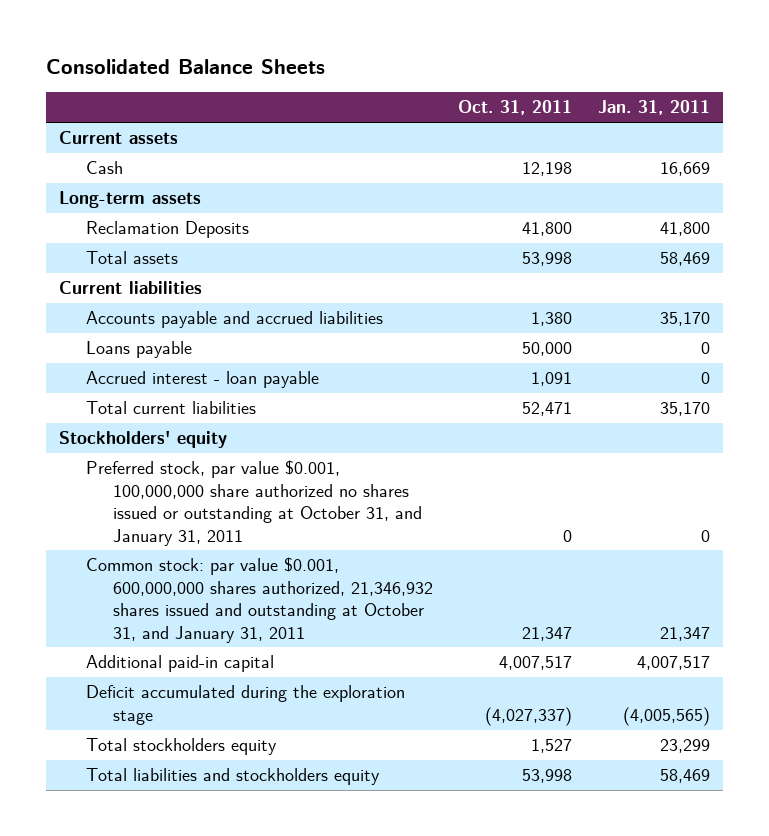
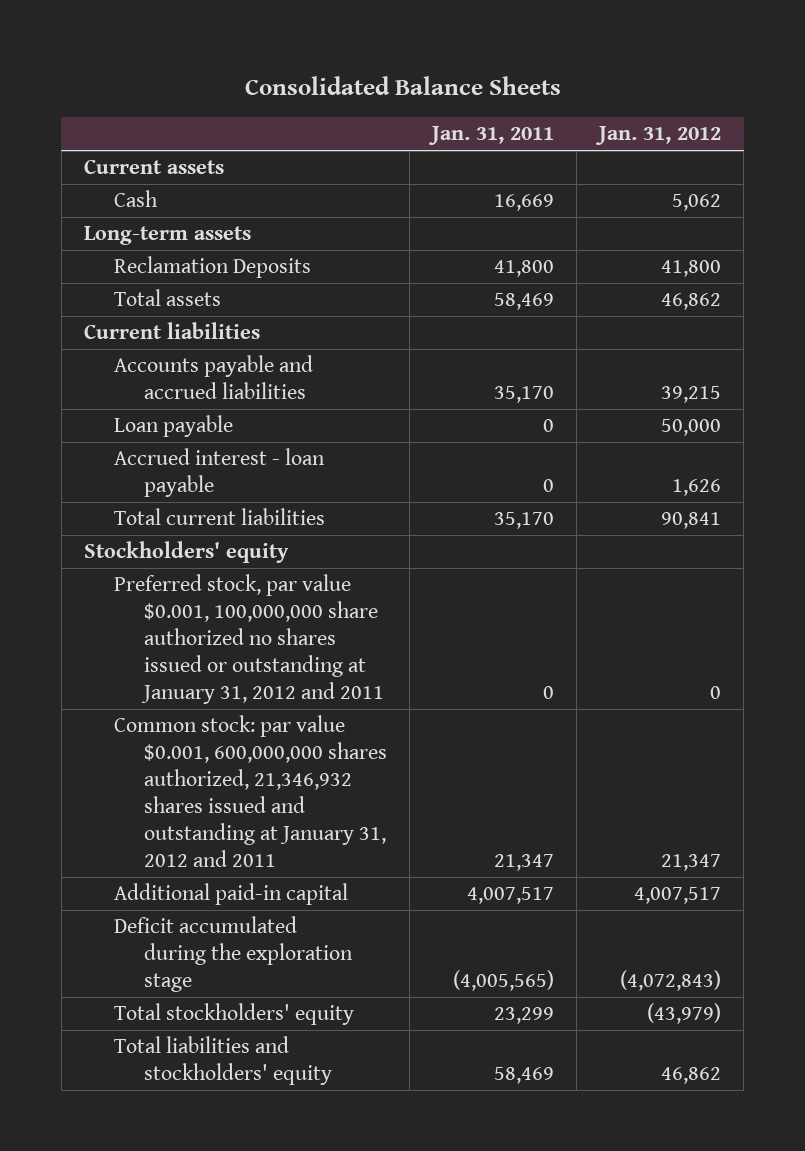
[458,100,573,116] Oct. 31, 2011 -> none
none -> [595,126,722,146] Jan. 31, 2012
[85,341,192,359] Loans payable -> [113,415,233,438] Loan payable
[85,460,422,546] Preferred stock, par value $0.001, 100,000,000 share authorized no shares issued or outstanding at October 31, and January 31, 2011 -> [113,574,384,705] Preferred stock, par value $0.001, 100,000,000 share authorized no shares issued or outstanding at January 31, 2012 and 2011
[85,557,433,643] Common stock: par value $0.001, 600,000,000 shares authorized, 21,346,932 shares issued and outstanding at October 31, and January 31, 2011 -> [113,715,387,868] Common stock: par value $0.001, 600,000,000 shares authorized, 21,346,932 shares issued and outstanding at January 31, 2012 and 2011
[85,738,277,756] Total stockholders equity -> [113,1003,354,1026] Total stockholders' equity
[85,768,380,786] Total liabilities and stockholders equity -> [113,1036,332,1086] Total liabilities and stockholders' equity

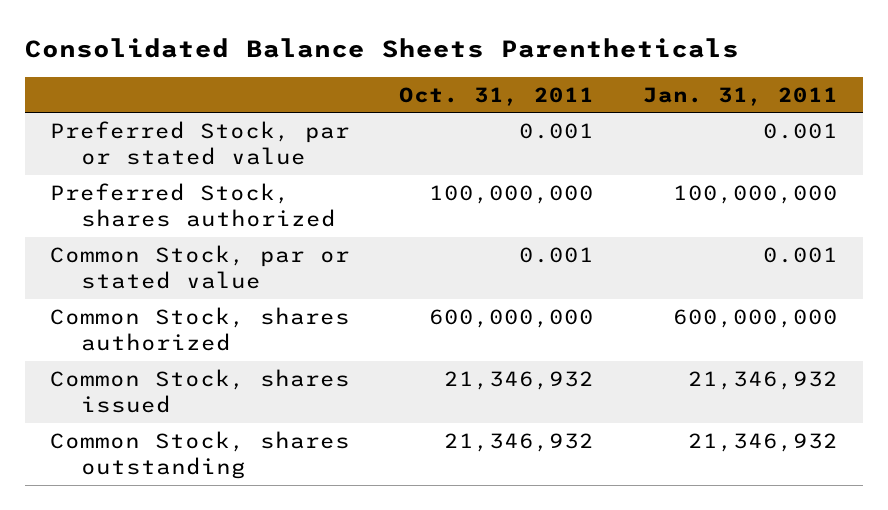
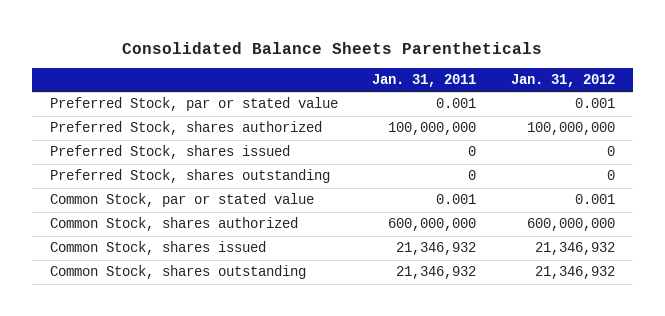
[398,86,594,106] Oct. 31, 2011 -> none
none -> [511,74,616,88] Jan. 31, 2012
none -> [49,145,290,160] Preferred Stock, shares issued
none -> [49,169,330,184] Preferred Stock, shares outstanding

